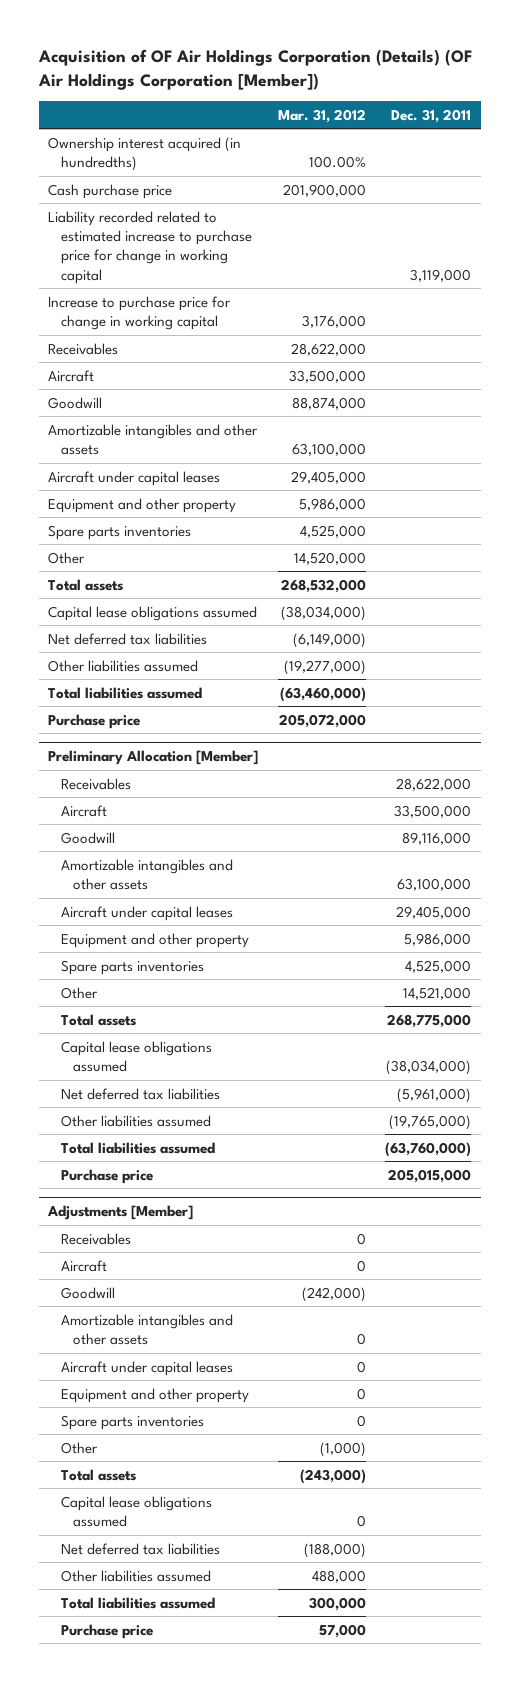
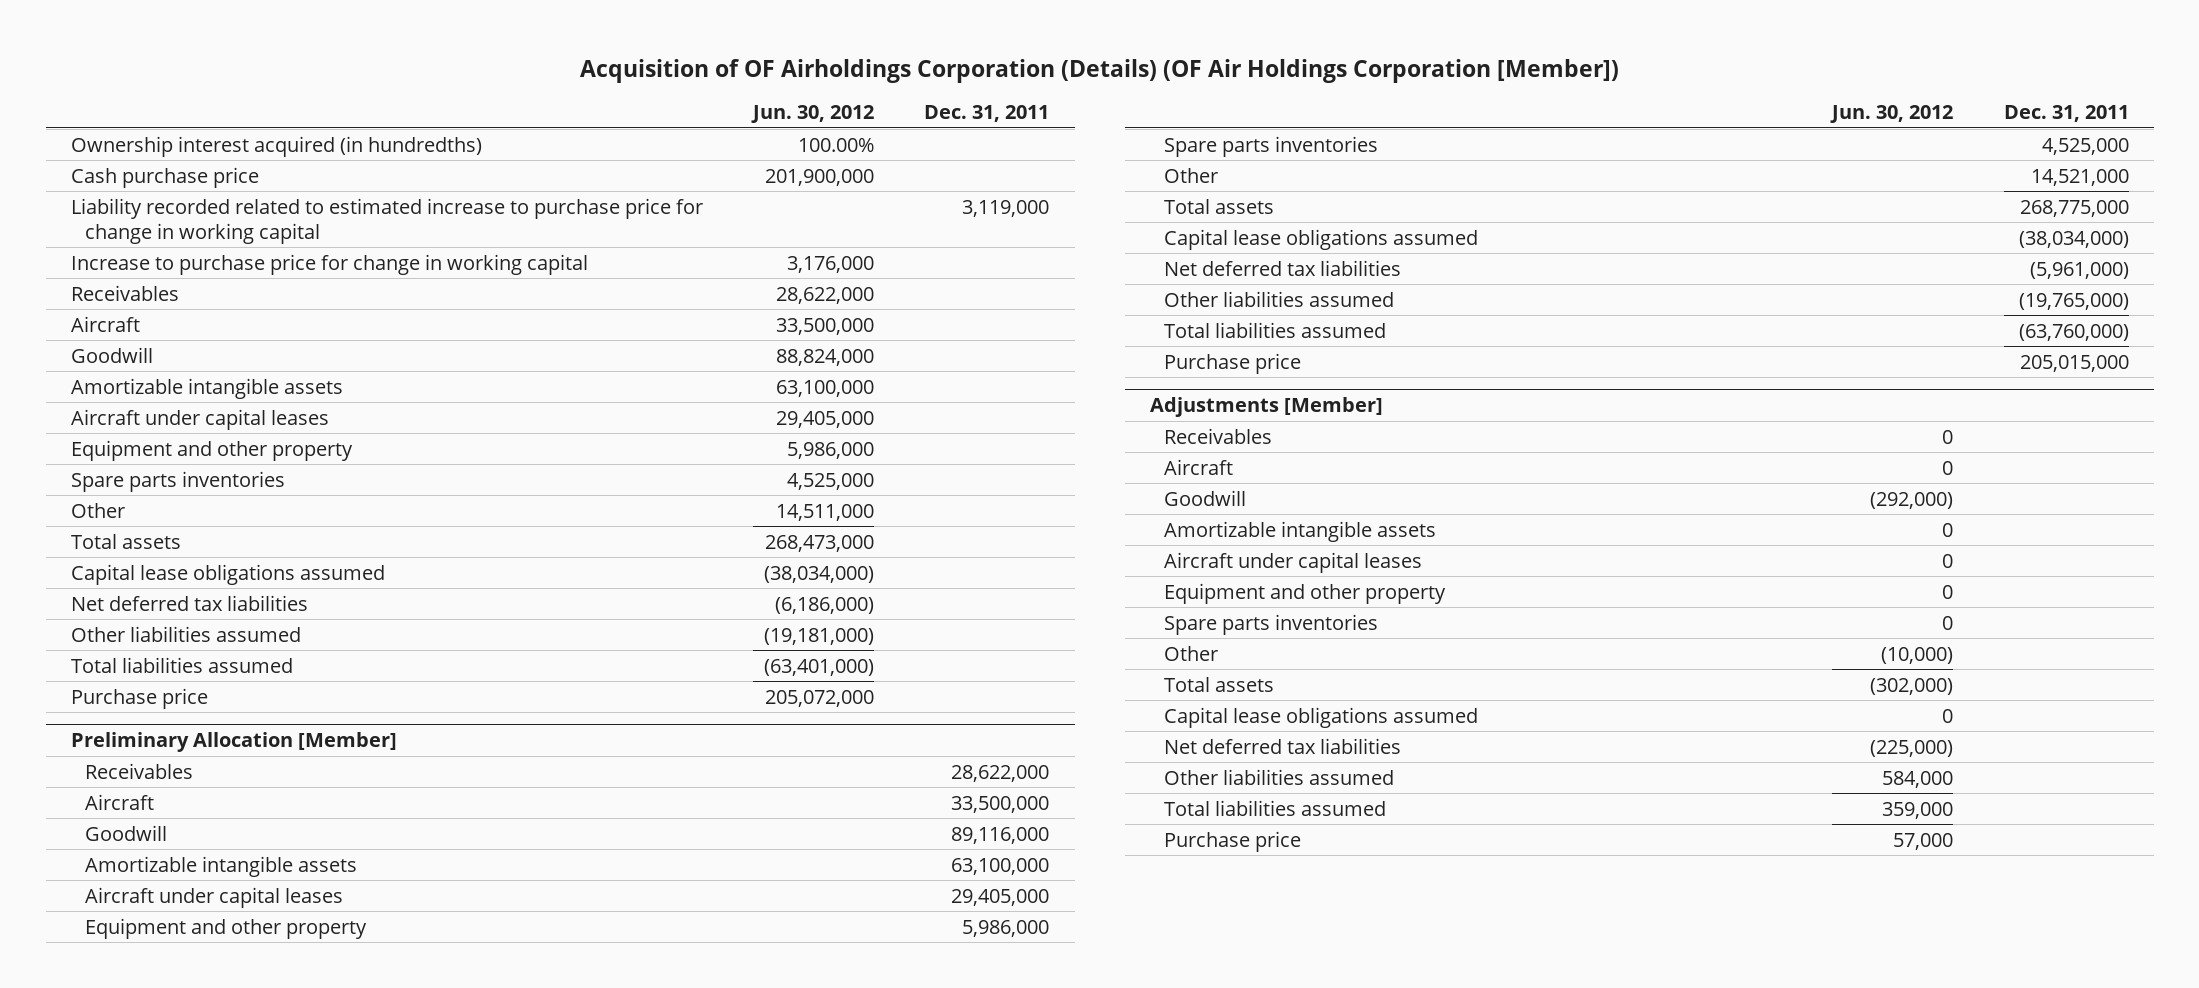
[37,49,472,91] Acquisition of OF Air Holdings Corporation (Details) (OF Air Holdings Corporation [Member]) -> [579,58,1619,83] Acquisition of OF Airholdings Corporation (Details) (OF Air Holdings Corporation [Member])
[277,108,366,123] Mar. 31, 2012 -> none
none -> [751,105,875,124] Jun. 30, 2012
[48,423,259,455] Amortizable intangibles and other assets -> [70,377,343,399] Amortizable intangible assets
[60,858,233,890] Amortizable intangibles and other assets -> [84,855,357,877] Amortizable intangible assets
[60,1313,233,1345] Amortizable intangibles and other assets -> [1164,520,1437,542] Amortizable intangible assets

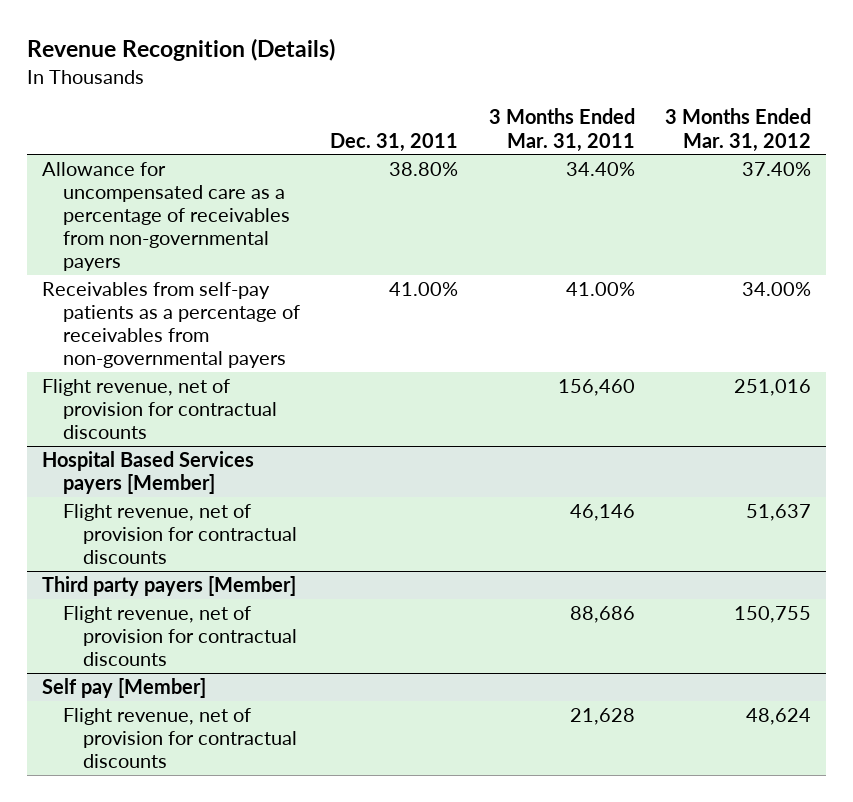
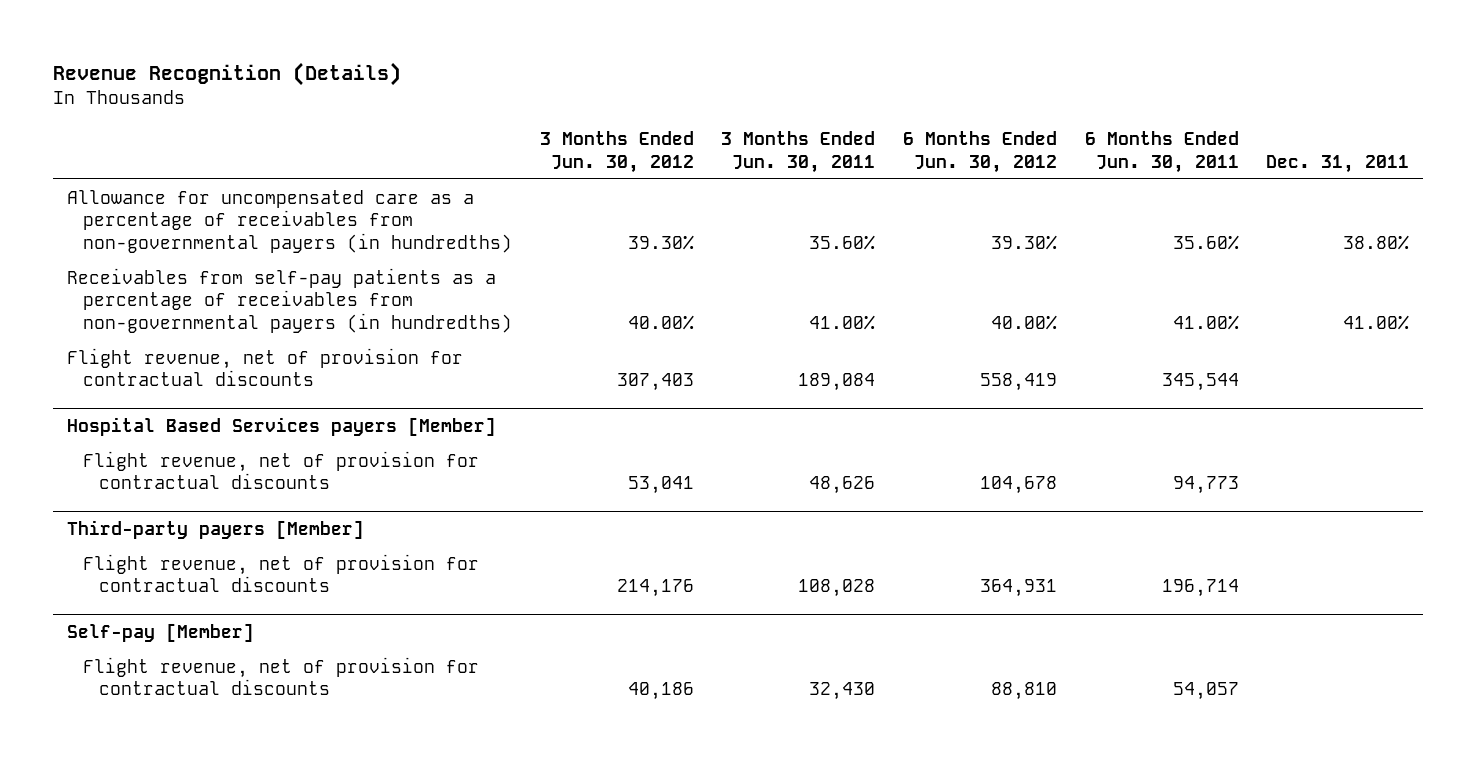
[488,108,635,152] 3 Months Ended Mar. 31, 2011 -> none
[665,108,812,152] 3 Months Ended Mar. 31, 2012 -> none
none -> [539,131,694,173] 3 Months Ended Jun. 30, 2012
none -> [721,131,876,173] 3 Months Ended Jun. 30, 2011
none -> [903,131,1058,173] 6 Months Ended Jun. 30, 2012
none -> [1084,131,1239,173] 6 Months Ended Jun. 30, 2011
[41,161,290,272] Allowance for uncompensated care as a percentage of receivables from non-governmental payers -> [67,189,513,253] Allowance for uncompensated care as a percentage of receivables from non-governmental payers (in hundredths)
[41,281,300,369] Receivables from self-pay patients as a percentage of receivables from non-governmental payers -> [67,267,513,333] Receivables from self-pay patients as a percentage of receivables from non-governmental payers (in hundredths)
[41,575,296,596] Third party payers [Member] -> [67,519,365,539] Third-party payers [Member]
[41,677,206,698] Self pay [Member] -> [67,622,255,642] Self-pay [Member]

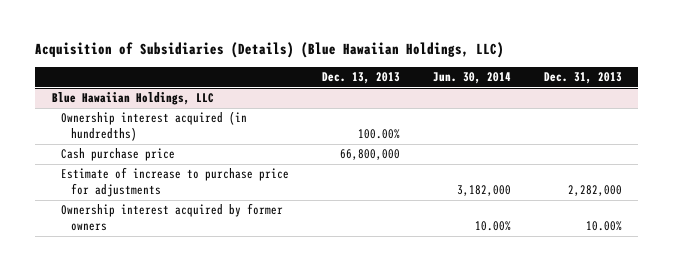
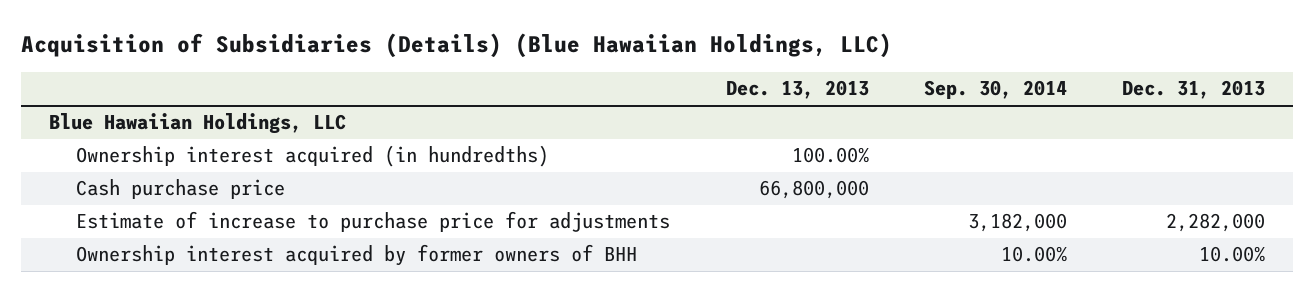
[433,72,512,85] Jun. 30, 2014 -> none
none -> [923,80,1067,100] Sep. 30, 2014
[61,203,284,232] Ownership interest acquired by former owners -> [76,244,638,267] Ownership interest acquired by former owners of BHH

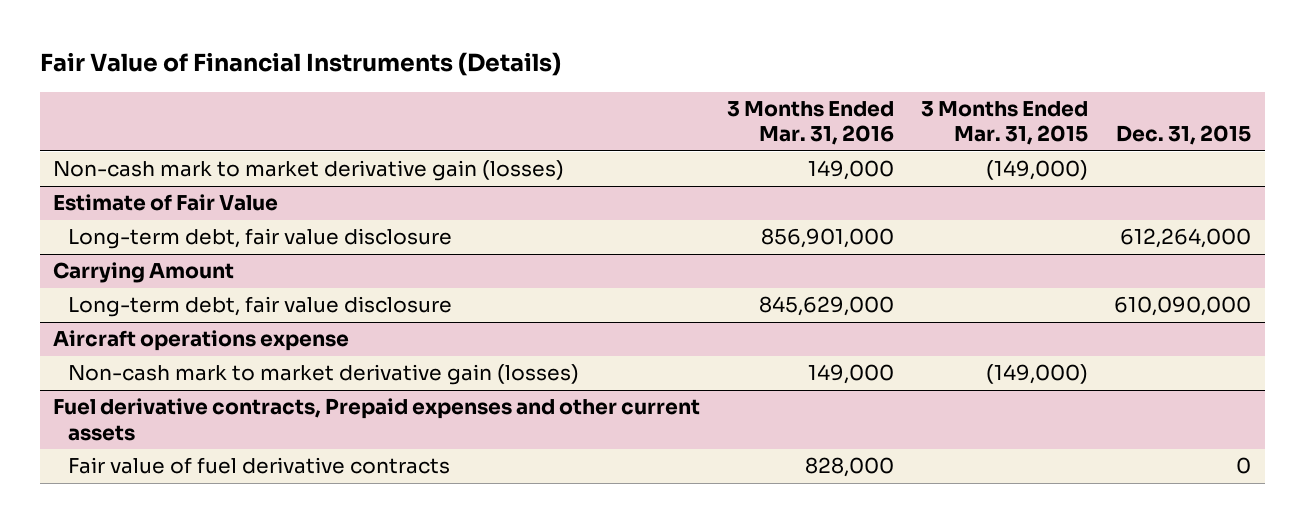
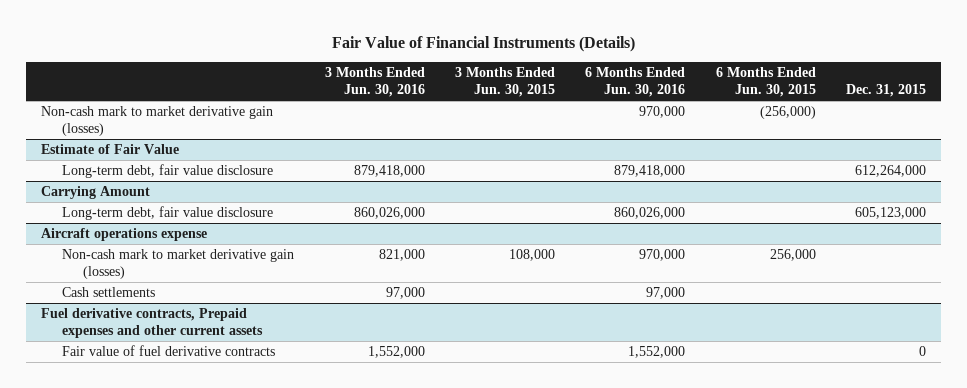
[726,101,894,146] 3 Months Ended Mar. 31, 2016 -> none
[920,101,1088,146] 3 Months Ended Mar. 31, 2015 -> none
none -> [324,66,425,98] 3 Months Ended Jun. 30, 2016
none -> [454,66,555,98] 3 Months Ended Jun. 30, 2015
none -> [585,66,686,98] 6 Months Ended Jun. 30, 2016
none -> [715,66,816,98] 6 Months Ended Jun. 30, 2015
[1114,296,1252,317] 610,090,000 -> [854,206,926,219] 605,123,000
none -> [62,286,156,297] Cash settlements

